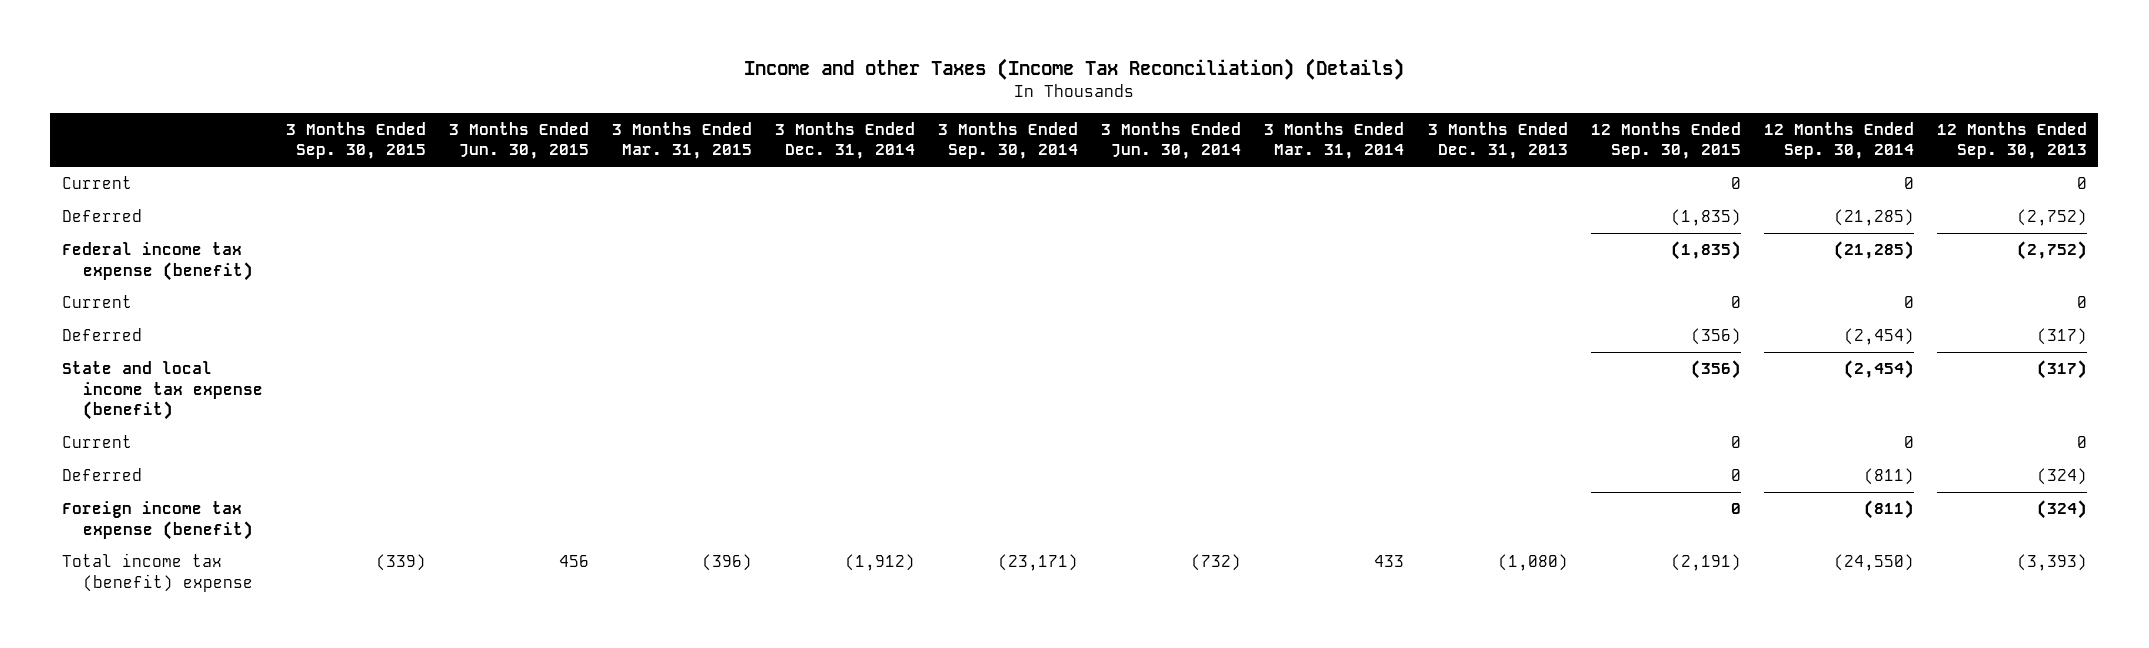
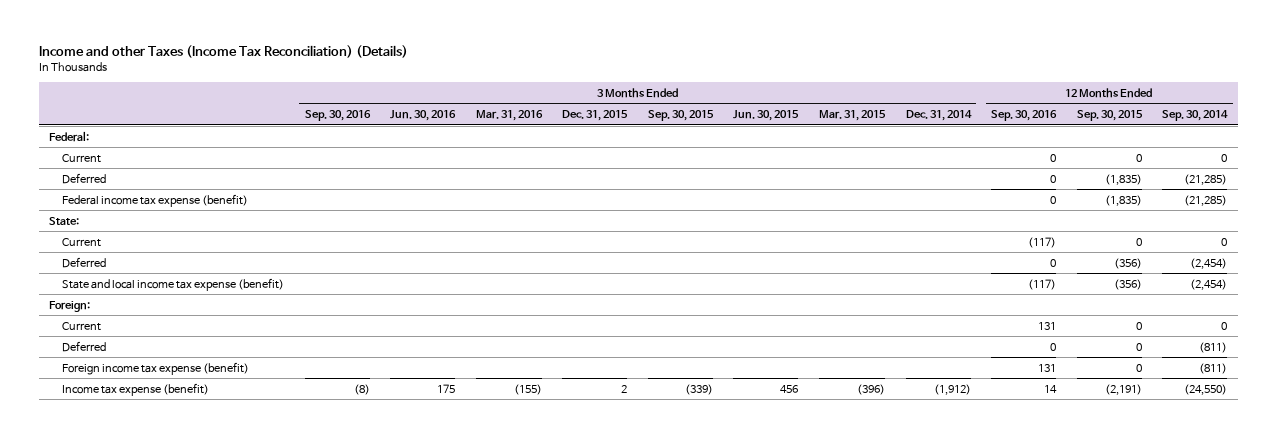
[938,121,1079,160] 3 Months Ended Sep. 30, 2014 -> none
[1101,121,1242,160] 3 Months Ended Jun. 30, 2014 -> none
[1264,121,1405,160] 3 Months Ended Mar. 31, 2014 -> none
[1427,121,1568,160] 3 Months Ended Dec. 31, 2013 -> none
[1936,121,2087,160] 12 Months Ended Sep. 30, 2013 -> none
none -> [304,110,371,122] Sep. 30, 2016
none -> [390,110,457,122] Jun. 30, 2016
none -> [475,110,543,122] Mar. 31, 2016
none -> [562,110,629,122] Dec. 31, 2015
none -> [991,110,1058,122] Sep. 30, 2016
none -> [48,130,89,142] Federal:
none -> [48,216,79,225] State:
none -> [48,300,90,312] Foreign:
[61,552,254,592] Total income tax (benefit) expense -> [61,382,209,396] Income tax expense (benefit)

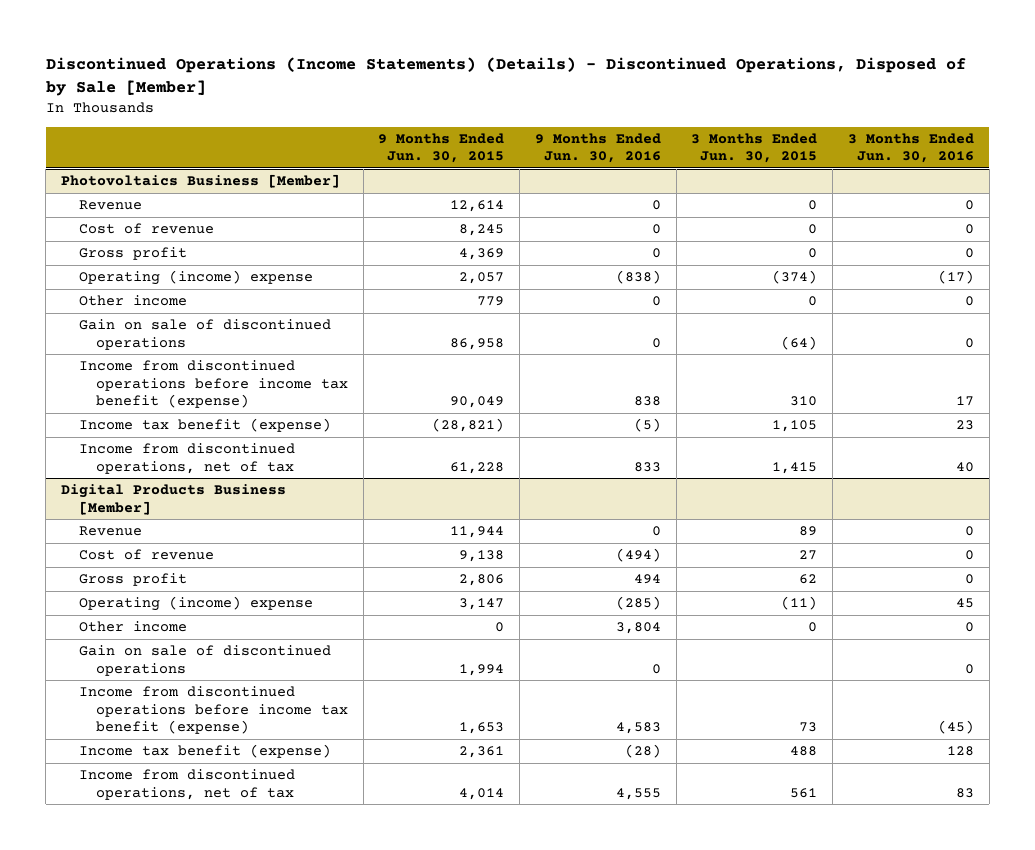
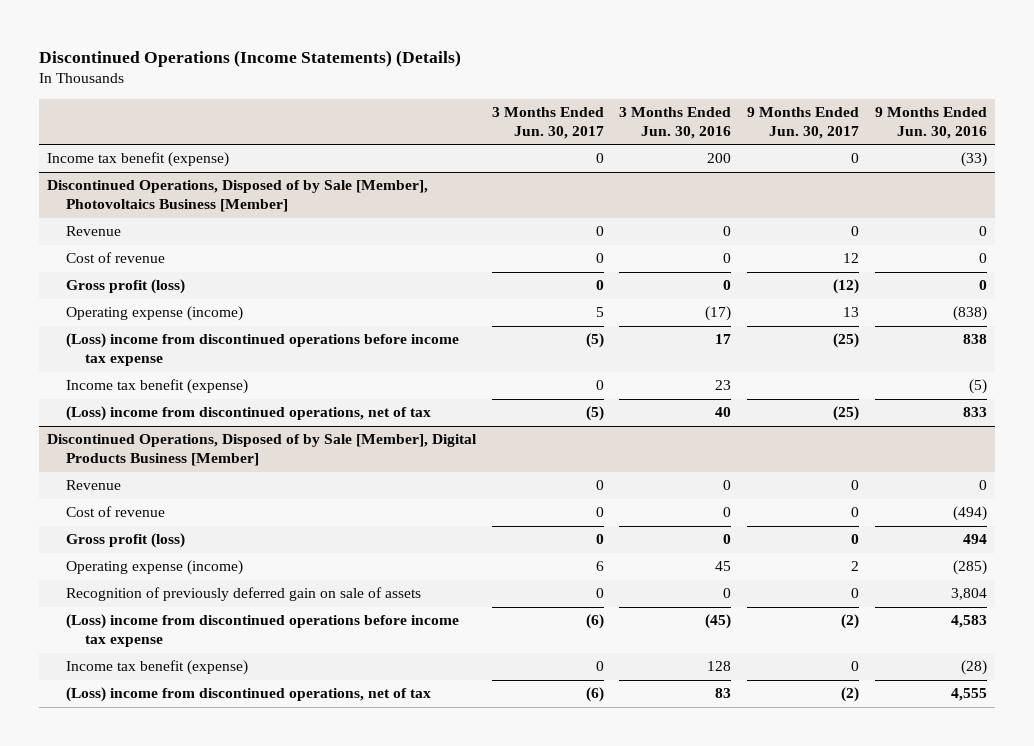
[45,56,966,96] Discontinued Operations (Income Statements) (Details) - Discontinued Operations, Disposed of by Sale [Member] -> [38,49,461,67] Discontinued Operations (Income Statements) (Details)
[378,132,505,164] 9 Months Ended Jun. 30, 2015 -> none
[691,132,818,164] 3 Months Ended Jun. 30, 2015 -> none
none -> [491,106,604,139] 3 Months Ended Jun. 30, 2017
none -> [747,106,860,139] 9 Months Ended Jun. 30, 2017
[61,174,341,189] Photovoltaics Business [Member] -> none
none -> [46,152,229,168] Income tax benefit (expense)
none -> [46,180,428,213] Discontinued Operations, Disposed of by Sale [Member], Photovoltaics Business [Member]
[78,295,187,307] Other income -> none
[78,319,331,350] Gain on sale of discontinued operations -> none
[78,247,187,261] Gross profit -> [65,279,185,295] Gross profit (loss)
[78,270,313,286] Operating (income) expense -> [65,306,243,322] Operating expense (income)
[78,360,349,408] Income from discontinued operations before income tax benefit (expense) -> [65,333,459,367] (Loss) income from discontinued operations before income tax expense
[61,484,287,515] Digital Products Business [Member] -> none
[78,443,295,474] Income from discontinued operations, net of tax -> [65,406,431,422] (Loss) income from discontinued operations, net of tax
none -> [46,434,477,467] Discontinued Operations, Disposed of by Sale [Member], Digital Products Business [Member]
[78,645,331,676] Gain on sale of discontinued operations -> none
[78,573,187,587] Gross profit -> [65,533,185,549] Gross profit (loss)
[78,596,313,612] Operating (income) expense -> [65,560,243,576] Operating expense (income)
[78,621,187,633] Other income -> [65,587,421,602] Recognition of previously deferred gain on sale of assets
[78,686,349,734] Income from discontinued operations before income tax benefit (expense) -> [65,614,459,648] (Loss) income from discontinued operations before income tax expense
[78,769,295,800] Income from discontinued operations, net of tax -> [65,687,431,703] (Loss) income from discontinued operations, net of tax

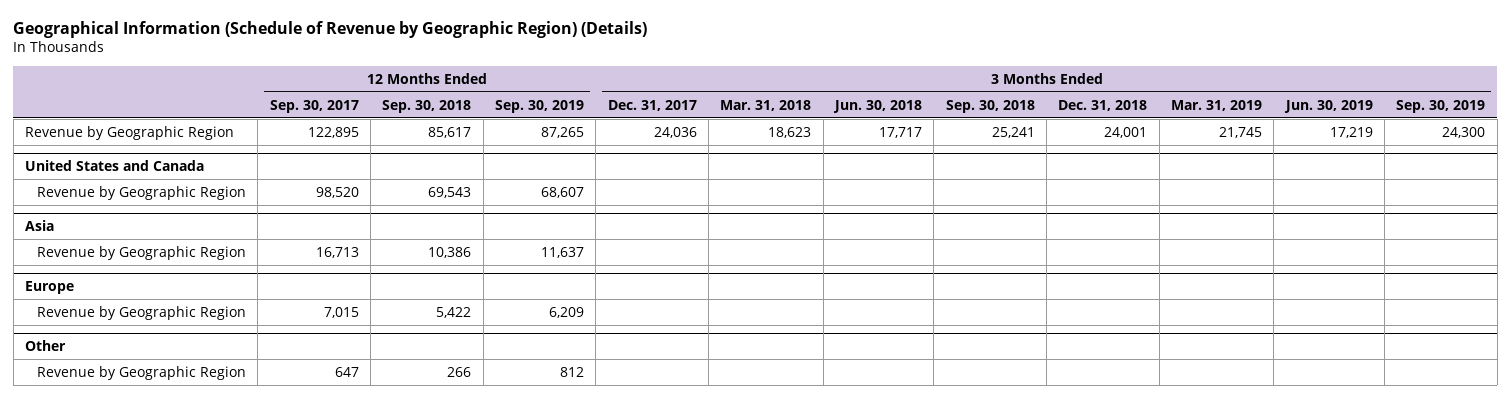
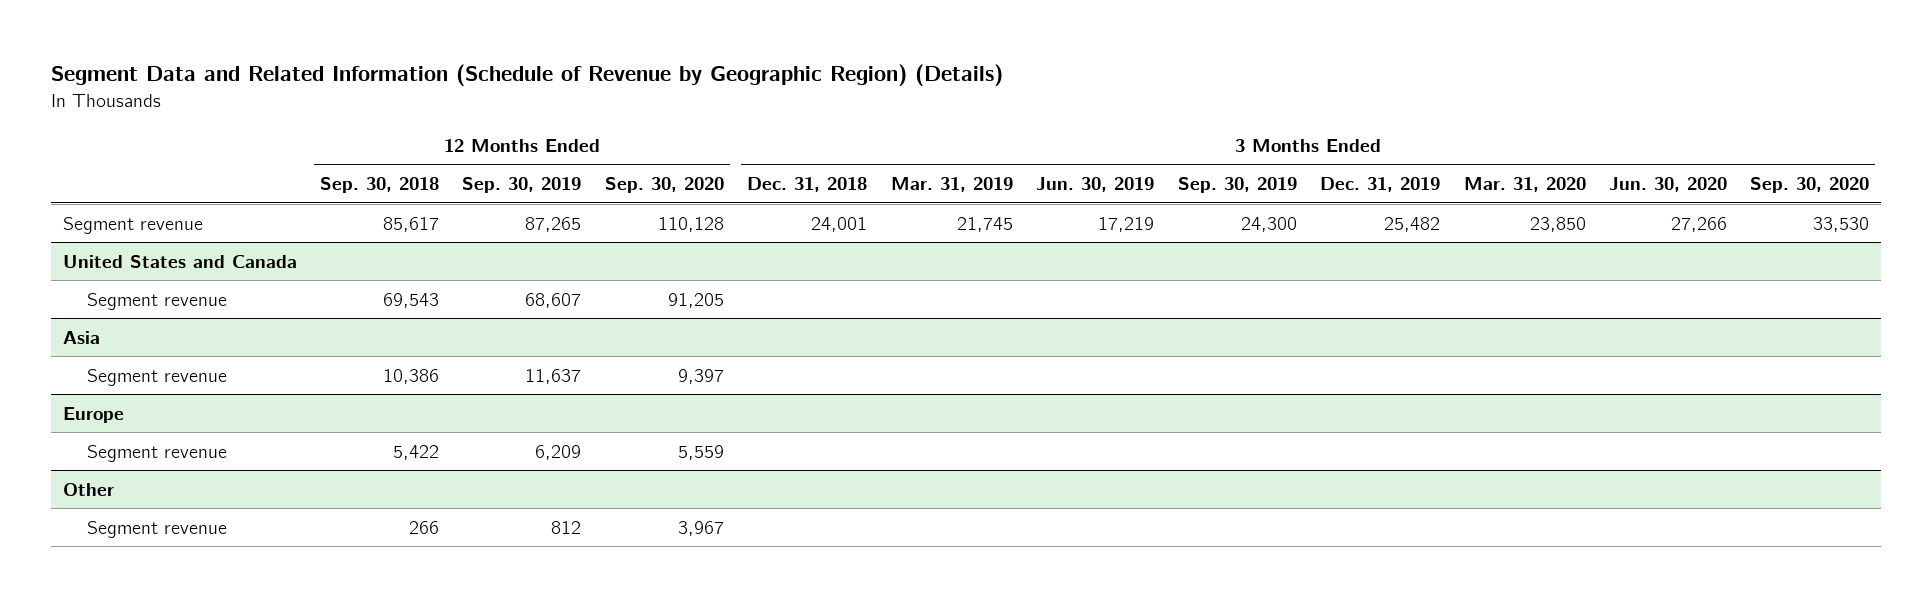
[13,21,648,39] Geographical Information (Schedule of Revenue by Geographic Region) (Details) -> [50,63,1003,86] Segment Data and Related Information (Schedule of Revenue by Geographic Region) (Details)
[269,99,359,113] Sep. 30, 2017 -> none
[607,99,697,111] Dec. 31, 2017 -> none
[720,99,812,111] Mar. 31, 2018 -> none
[832,99,922,113] Jun. 30, 2018 -> none
[945,99,1035,113] Sep. 30, 2018 -> none
none -> [604,177,724,194] Sep. 30, 2020
none -> [1320,177,1441,193] Dec. 31, 2019
none -> [1463,177,1586,193] Mar. 31, 2020
none -> [1608,177,1727,193] Jun. 30, 2020
none -> [1750,177,1870,194] Sep. 30, 2020
[25,125,235,140] Revenue by Geographic Region -> [62,216,203,234] Segment revenue
[36,185,246,200] Revenue by Geographic Region -> [87,292,228,310] Segment revenue
[36,245,246,260] Revenue by Geographic Region -> [87,368,228,386] Segment revenue
[36,305,246,320] Revenue by Geographic Region -> [87,444,228,462] Segment revenue
[36,365,246,380] Revenue by Geographic Region -> [87,520,228,538] Segment revenue

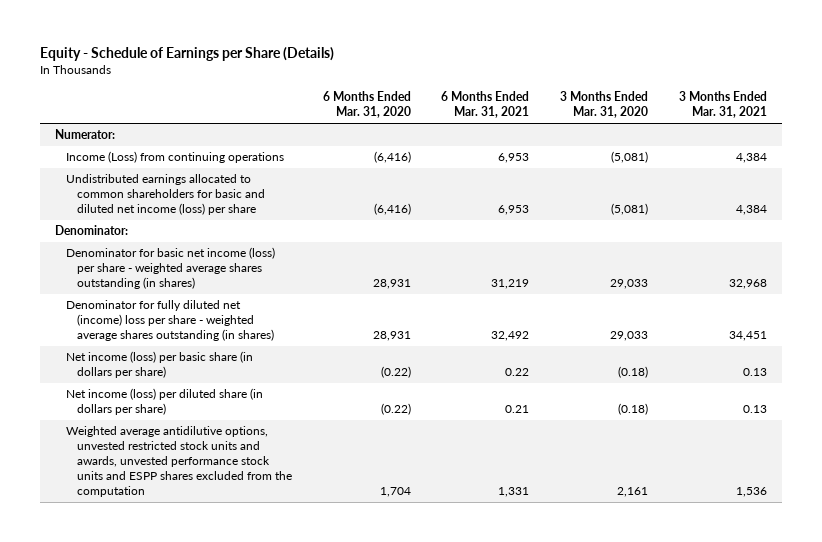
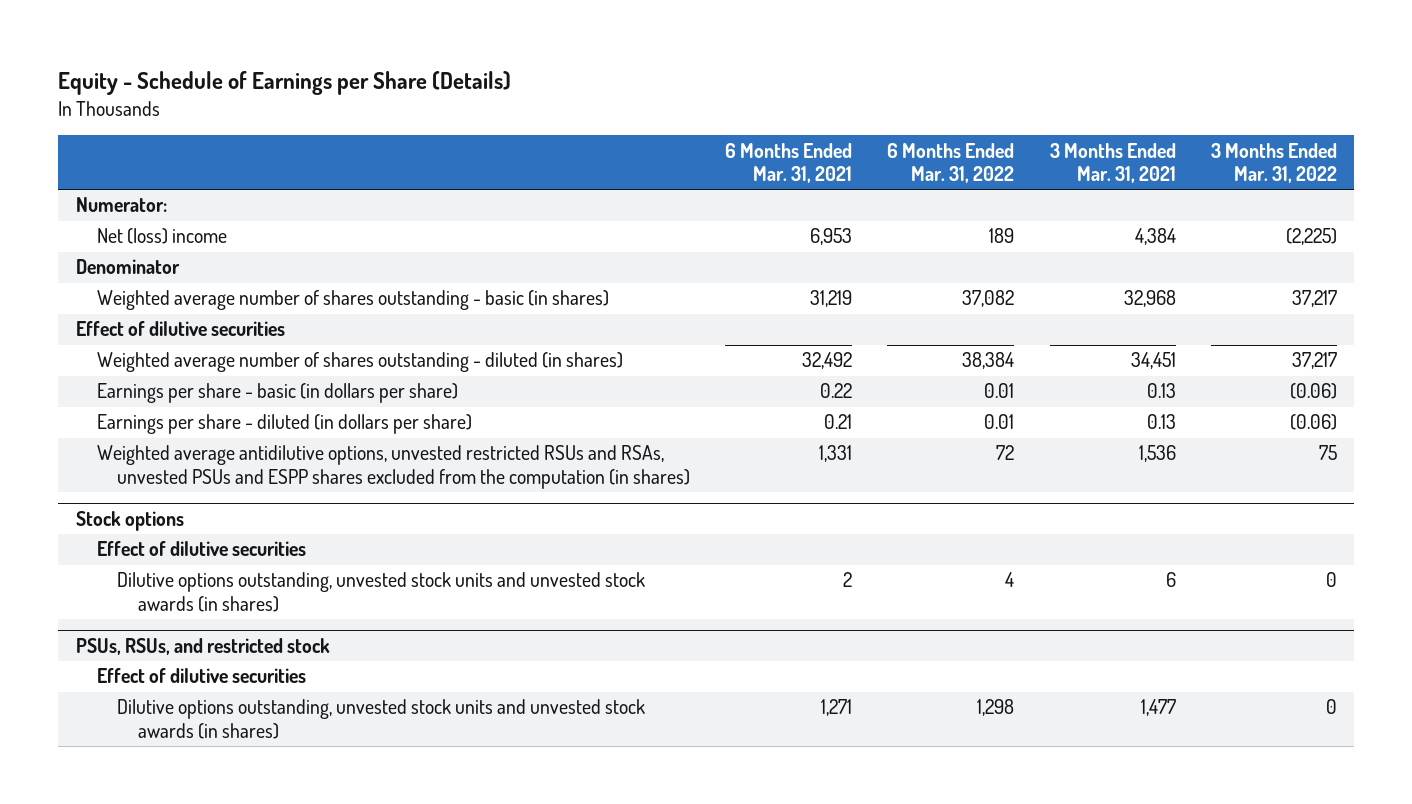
[322,91,411,119] 6 Months Ended Mar. 31, 2020 -> none
[560,91,649,119] 3 Months Ended Mar. 31, 2020 -> none
none -> [887,142,1015,184] 6 Months Ended Mar. 31, 2022
none -> [1210,142,1337,184] 3 Months Ended Mar. 31, 2022
[66,174,266,216] Undistributed earnings allocated to common shareholders for basic and diluted net income (loss) per share -> none
[66,151,285,164] Income (Loss) from continuing operations -> [96,228,227,245] Net (loss) income
[55,225,129,236] Denominator: -> [75,259,180,275] Denominator
[66,247,276,290] Denominator for basic net income (loss) per share - weighted average shares outstanding (in shares) -> [96,290,609,311] Weighted average number of shares outstanding - basic (in shares)
none -> [75,321,285,337] Effect of dilutive securities
[66,300,275,342] Denominator for fully diluted net (income) loss per share - weighted average shares outstanding (in shares) -> [96,352,623,373] Weighted average number of shares outstanding - diluted (in shares)
[66,351,254,379] Net income (loss) per basic share (in dollars per share) -> [96,383,458,404] Earnings per share - basic (in dollars per share)
[66,388,264,416] Net income (loss) per diluted share (in dollars per share) -> [96,414,472,435] Earnings per share - diluted (in dollars per share)
[66,426,293,498] Weighted average antidilutive options, unvested restricted stock units and awards, unvested performance stock units and ESPP shares excluded from the computation -> [96,445,691,489] Weighted average antidilutive options, unvested restricted RSUs and RSAs, unvested PSUs and ESPP shares excluded from the computation (in shares)
none -> [75,511,184,532] Stock options
none -> [96,541,306,557] Effect of dilutive securities
none -> [117,572,646,612] Dilutive options outstanding, unvested stock units and unvested stock awards (in shares)
none -> [75,638,330,656] PSUs, RSUs, and restricted stock
none -> [96,668,306,684] Effect of dilutive securities
none -> [117,699,646,739] Dilutive options outstanding, unvested stock units and unvested stock awards (in shares)

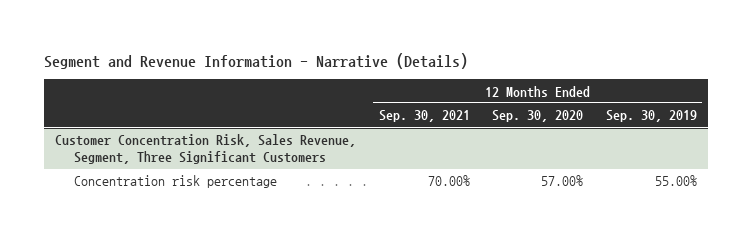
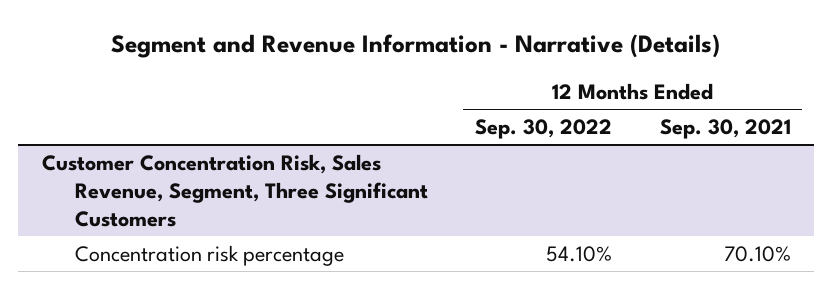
[492,110,584,123] Sep. 30, 2020 -> none
[605,110,697,123] Sep. 30, 2019 -> none
none -> [475,119,613,140] Sep. 30, 2022
[427,175,470,187] 70.00% -> [723,245,791,262] 70.10%

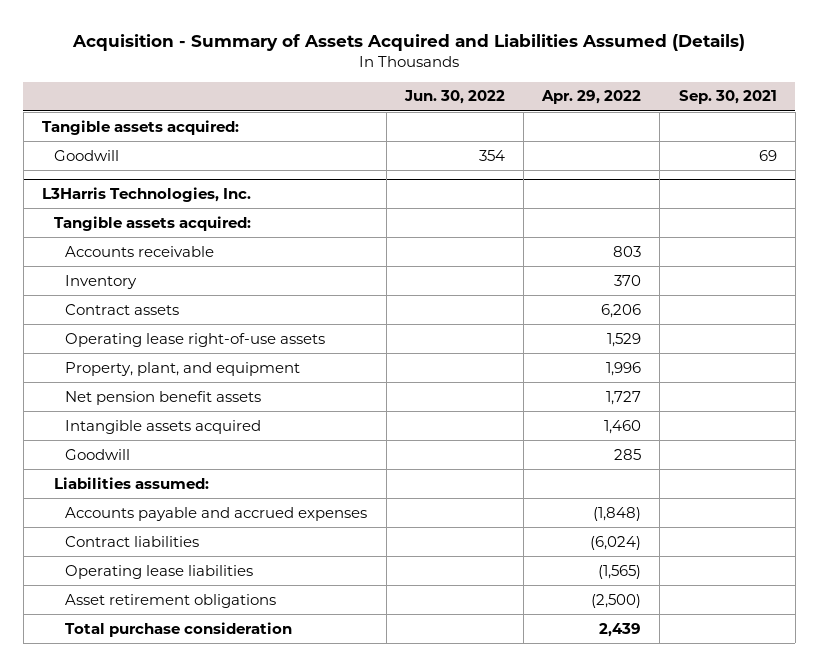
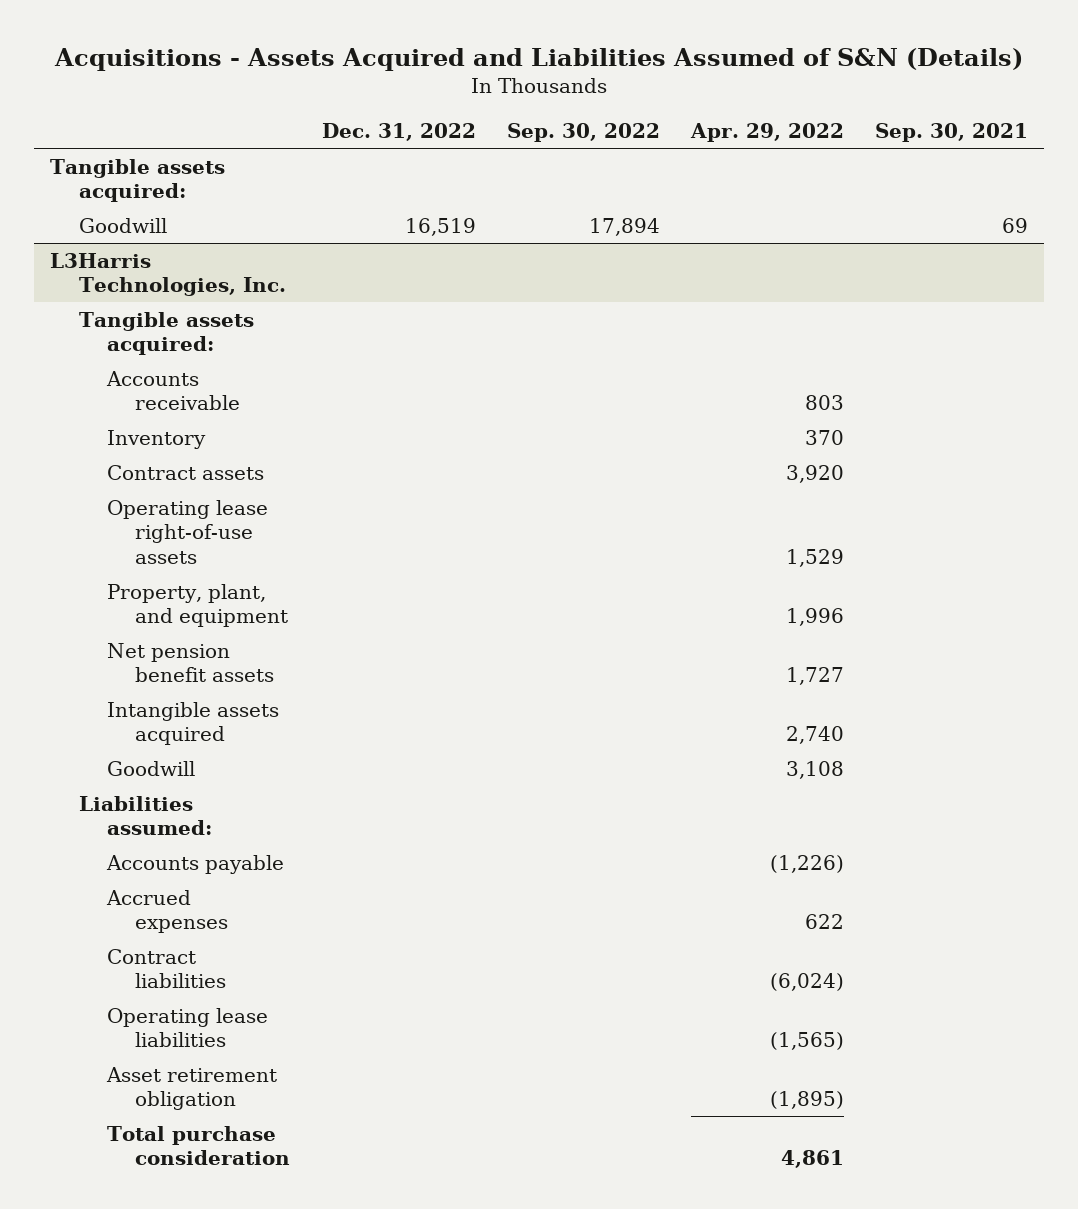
[72,33,746,51] Acquisition - Summary of Assets Acquired and Liabilities Assumed (Details) -> [54,47,1024,71] Acquisitions - Assets Acquired and Liabilities Assumed of S&N (Details)
[403,90,505,105] Jun. 30, 2022 -> none
none -> [321,123,476,142] Dec. 31, 2022
none -> [506,123,660,143] Sep. 30, 2022
[601,303,642,318] 6,206 -> [786,464,845,483] 3,920
[604,419,642,434] 1,460 -> [786,726,845,745] 2,740
[614,448,642,460] 285 -> [786,760,845,779] 3,108
[65,506,368,521] Accounts payable and accrued expenses -> none
none -> [106,854,285,874] Accounts payable
none -> [106,889,229,934] Accrued expenses
[65,593,277,608] Asset retirement obligations -> [106,1066,278,1111] Asset retirement obligation
[591,593,642,608] (2,500) -> [770,1091,845,1110] (1,895)
[599,622,642,637] 2,439 -> [781,1150,845,1169] 4,861

